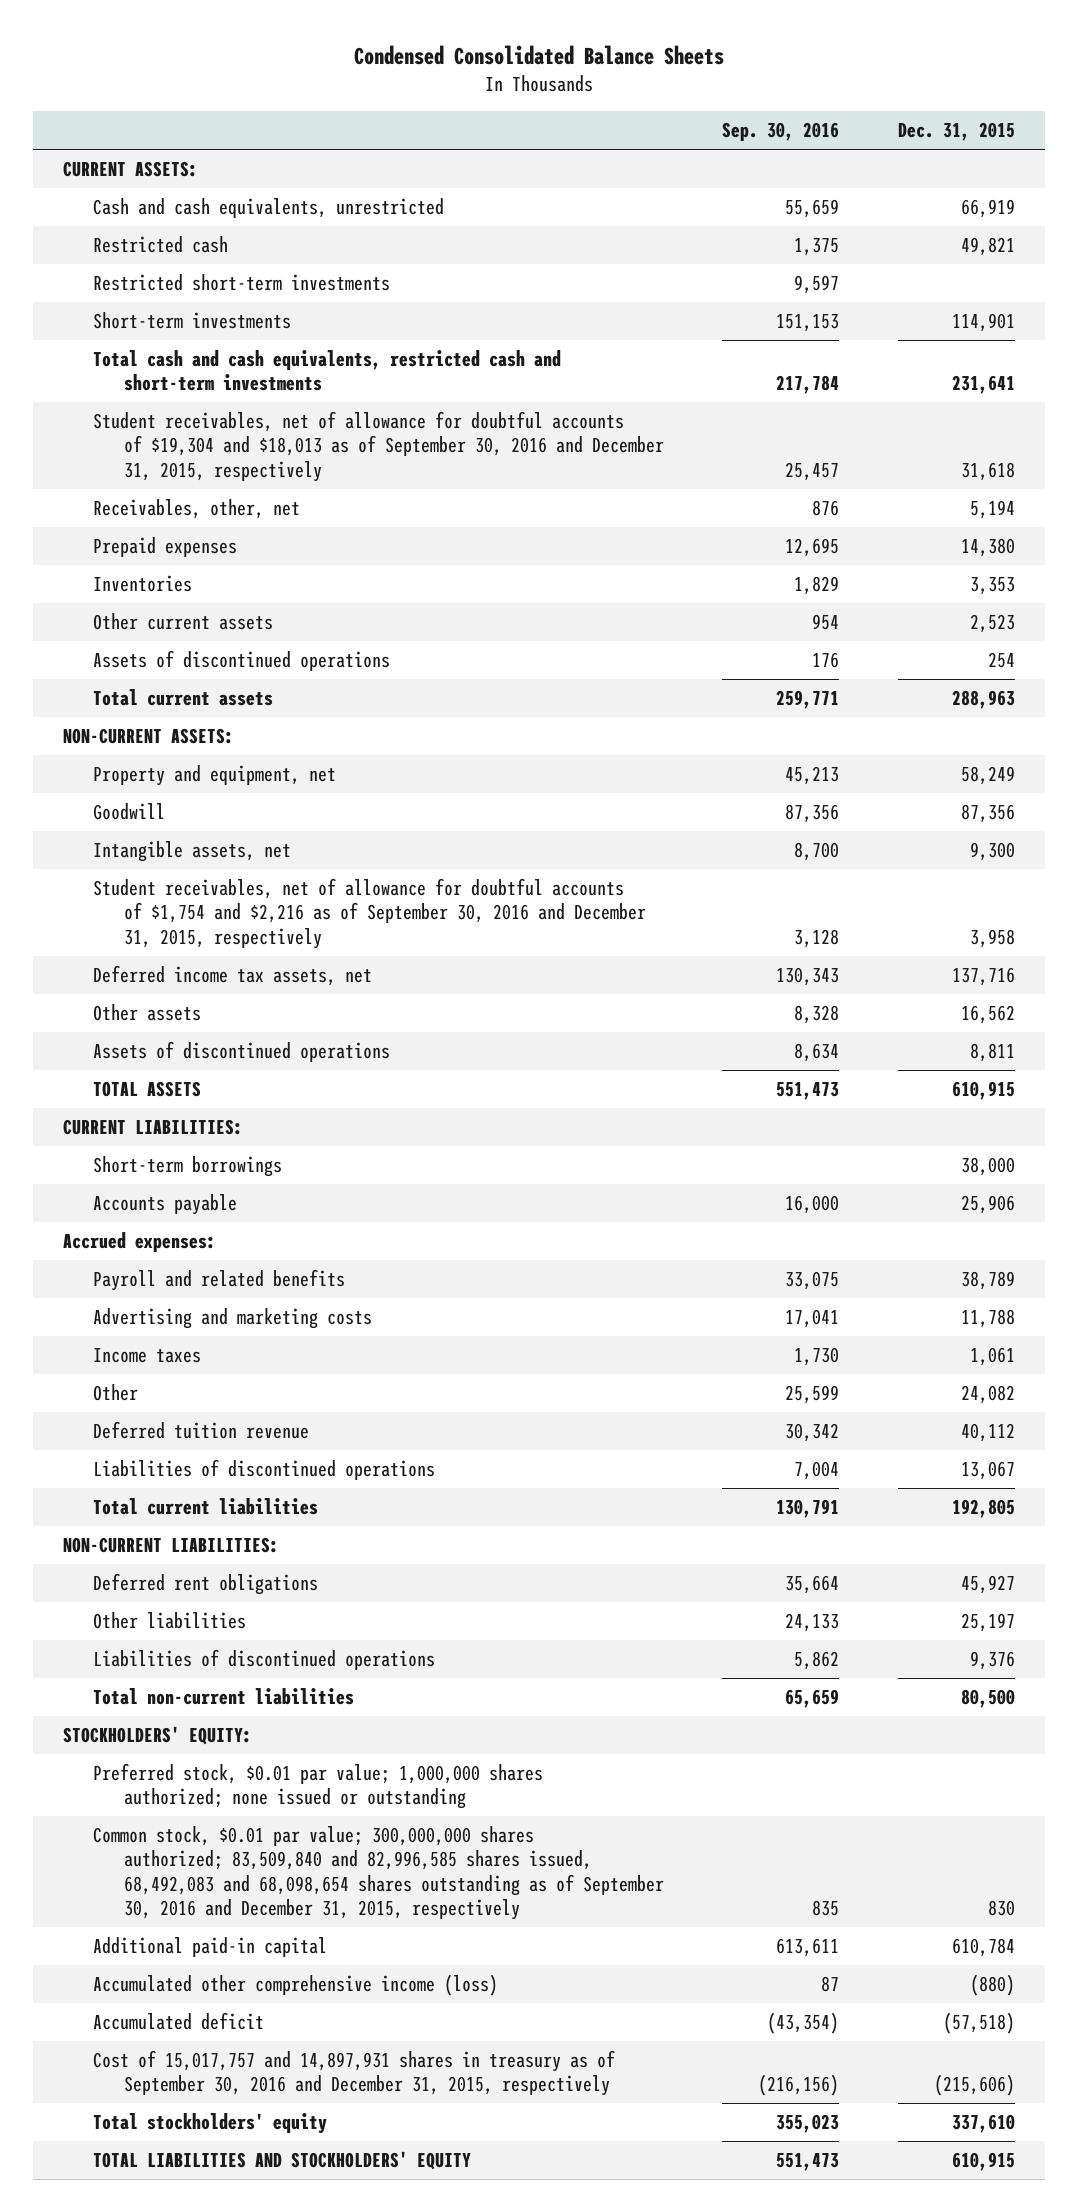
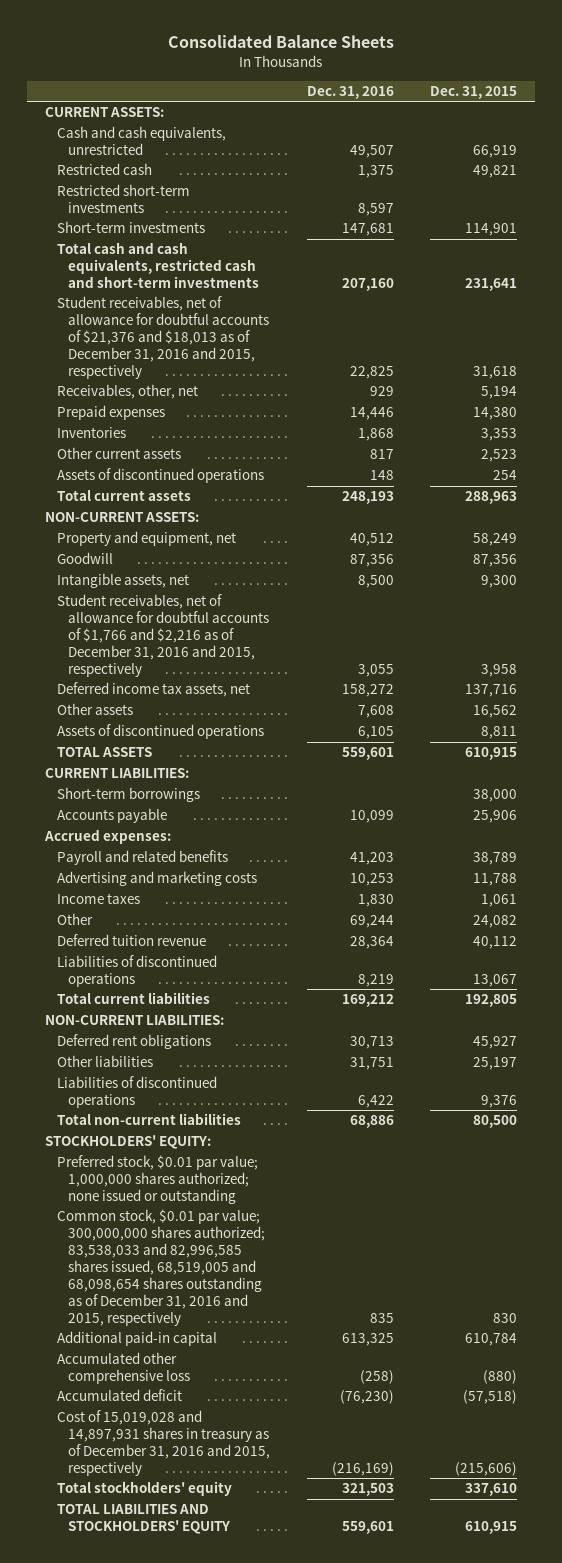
[353,45,724,66] Condensed Consolidated Balance Sheets -> [168,35,395,49] Consolidated Balance Sheets
[722,122,840,142] Sep. 30, 2016 -> none
none -> [306,85,394,99] Dec. 31, 2016
[93,410,664,482] Student receivables, net of allowance for doubtful accounts of $19,304 and $18,013 as of September 30, 2016 and December 31, 2015, respectively -> [56,296,270,379] Student receivables, net of allowance for doubtful accounts of $21,376 and $18,013 as of December 31, 2016 and 2015, respectively
[93,877,646,949] Student receivables, net of allowance for doubtful accounts of $1,754 and $2,216 as of September 30, 2016 and December 31, 2015, respectively -> [56,594,270,677] Student receivables, net of allowance for doubtful accounts of $1,766 and $2,216 as of December 31, 2016 and 2015, respectively
[93,1825,664,1920] Common stock, $0.01 par value; 300,000,000 shares authorized; 83,509,840 and 82,996,585 shares issued, 68,492,083 and 68,098,654 shares outstanding as of September 30, 2016 and December 31, 2015, respectively -> [56,1209,266,1326] Common stock, $0.01 par value; 300,000,000 shares authorized; 83,538,033 and 82,996,585 shares issued, 68,519,005 and 68,098,654 shares outstanding as of December 31, 2016 and 2015, respectively
[93,1973,499,1996] Accumulated other comprehensive income (loss) -> [56,1352,191,1385] Accumulated other comprehensive loss
[93,2049,616,2097] Cost of 15,017,757 and 14,897,931 shares in treasury as of September 30, 2016 and December 31, 2015, respectively -> [56,1410,271,1477] Cost of 15,019,028 and 14,897,931 shares in treasury as of December 31, 2016 and 2015, respectively

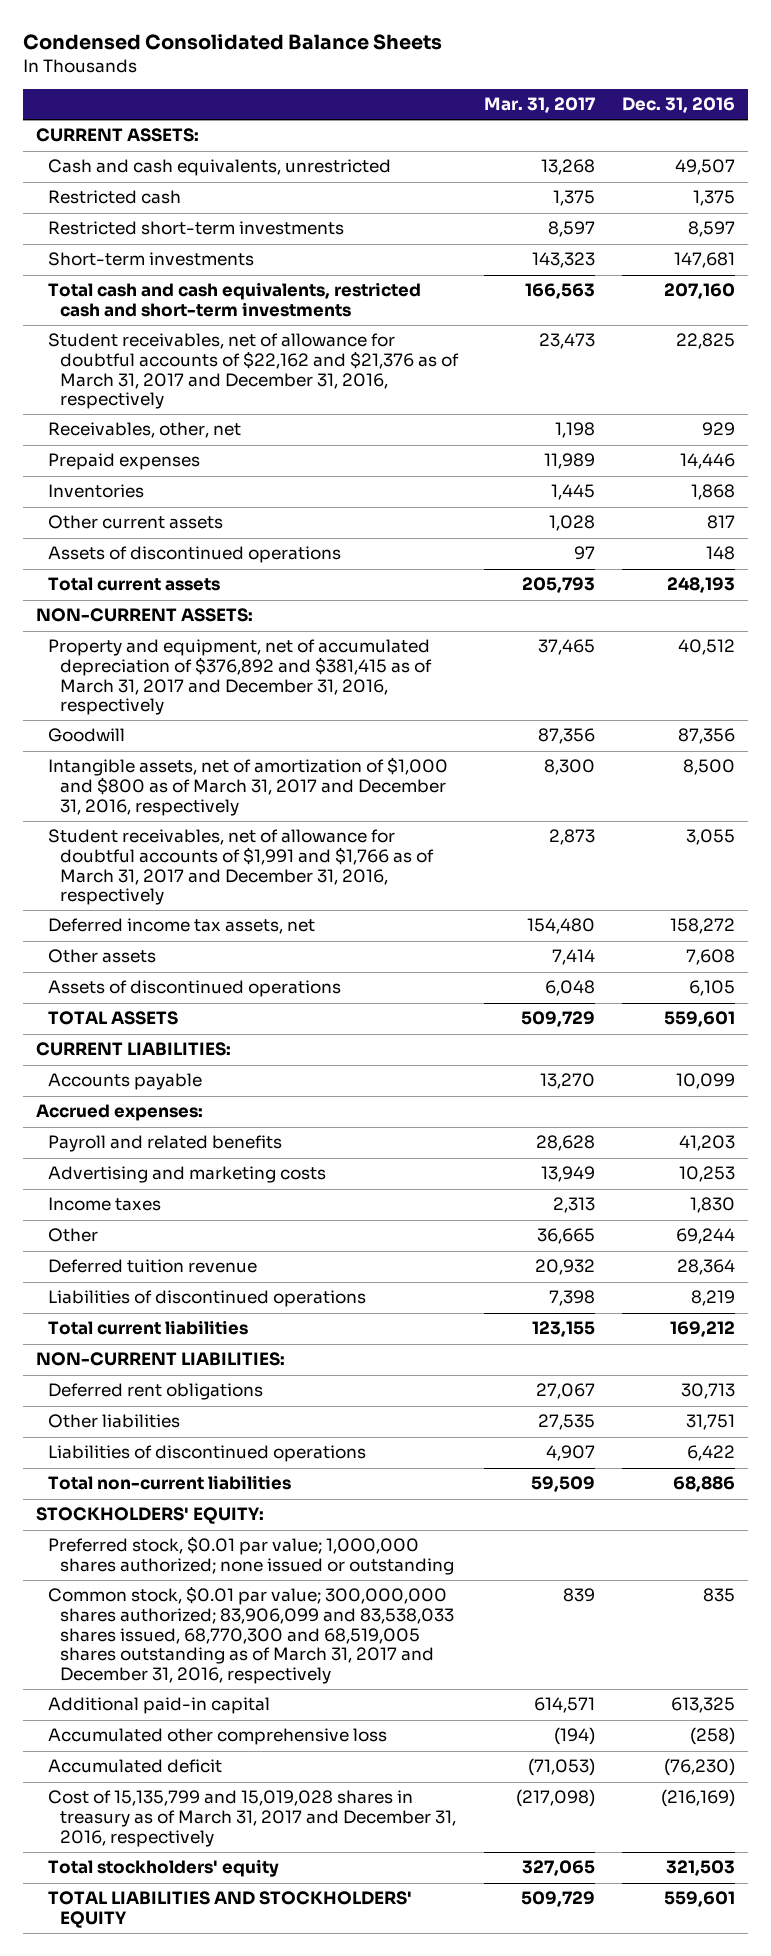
[168,35,395,49] Consolidated Balance Sheets -> [23,34,443,51] Condensed Consolidated Balance Sheets
[429,85,517,99] Dec. 31, 2015 -> none
none -> [484,97,596,114] Mar. 31, 2017
[56,296,270,379] Student receivables, net of allowance for doubtful accounts of $21,376 and $18,013 as of December 31, 2016 and 2015, respectively -> [48,333,460,410] Student receivables, net of allowance for doubtful accounts of $22,162 and $21,376 as of March 31, 2017 and December 31, 2016, respectively
[56,531,236,547] Property and equipment, net -> [48,639,433,716] Property and equipment, net of accumulated depreciation of $376,892 and $381,415 as of March 31, 2017 and December 31, 2016, respectively
[56,573,189,589] Intangible assets, net -> [48,757,449,816] Intangible assets, net of amortization of $1,000 and $800 as of March 31, 2017 and December 31, 2016, respectively
[56,594,270,677] Student receivables, net of allowance for doubtful accounts of $1,766 and $2,216 as of December 31, 2016 and 2015, respectively -> [48,829,435,906] Student receivables, net of allowance for doubtful accounts of $1,991 and $1,766 as of March 31, 2017 and December 31, 2016, respectively
[56,787,200,803] Short-term borrowings -> none
[56,1209,266,1326] Common stock, $0.01 par value; 300,000,000 shares authorized; 83,538,033 and 82,996,585 shares issued, 68,519,005 and 68,098,654 shares outstanding as of December 31, 2016 and 2015, respectively -> [48,1586,455,1684] Common stock, $0.01 par value; 300,000,000 shares authorized; 83,906,099 and 83,538,033 shares issued, 68,770,300 and 68,519,005 shares outstanding as of March 31, 2017 and December 31, 2016, respectively
[56,1410,271,1477] Cost of 15,019,028 and 14,897,931 shares in treasury as of December 31, 2016 and 2015, respectively -> [48,1790,457,1847] Cost of 15,135,799 and 15,019,028 shares in treasury as of March 31, 2017 and December 31, 2016, respectively

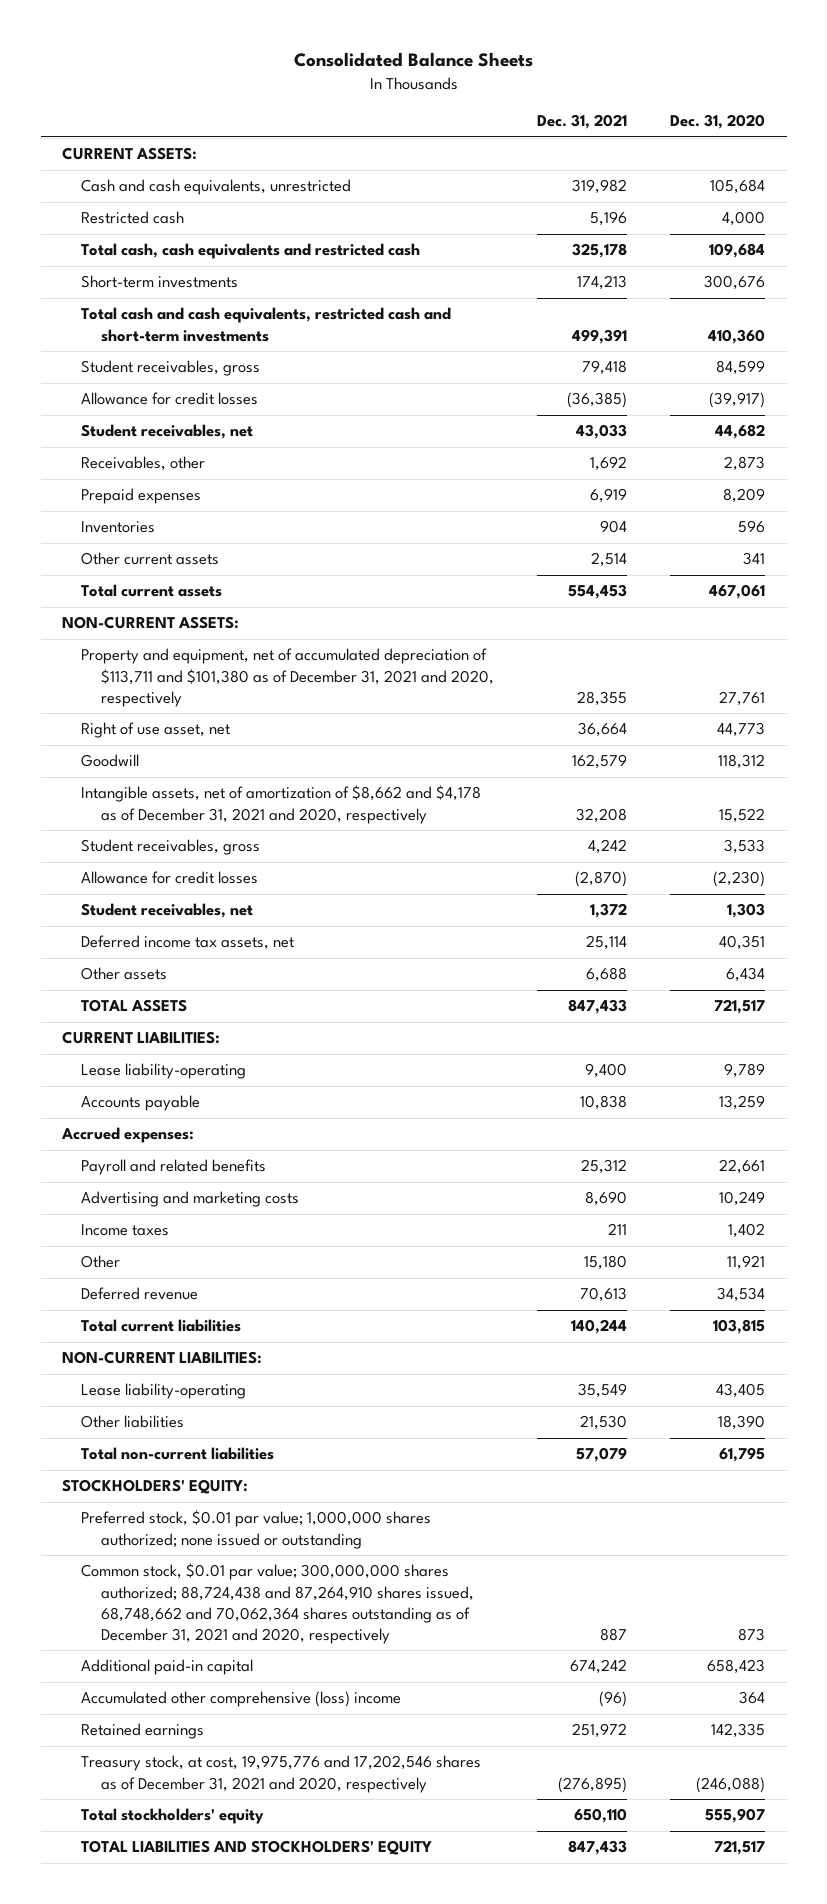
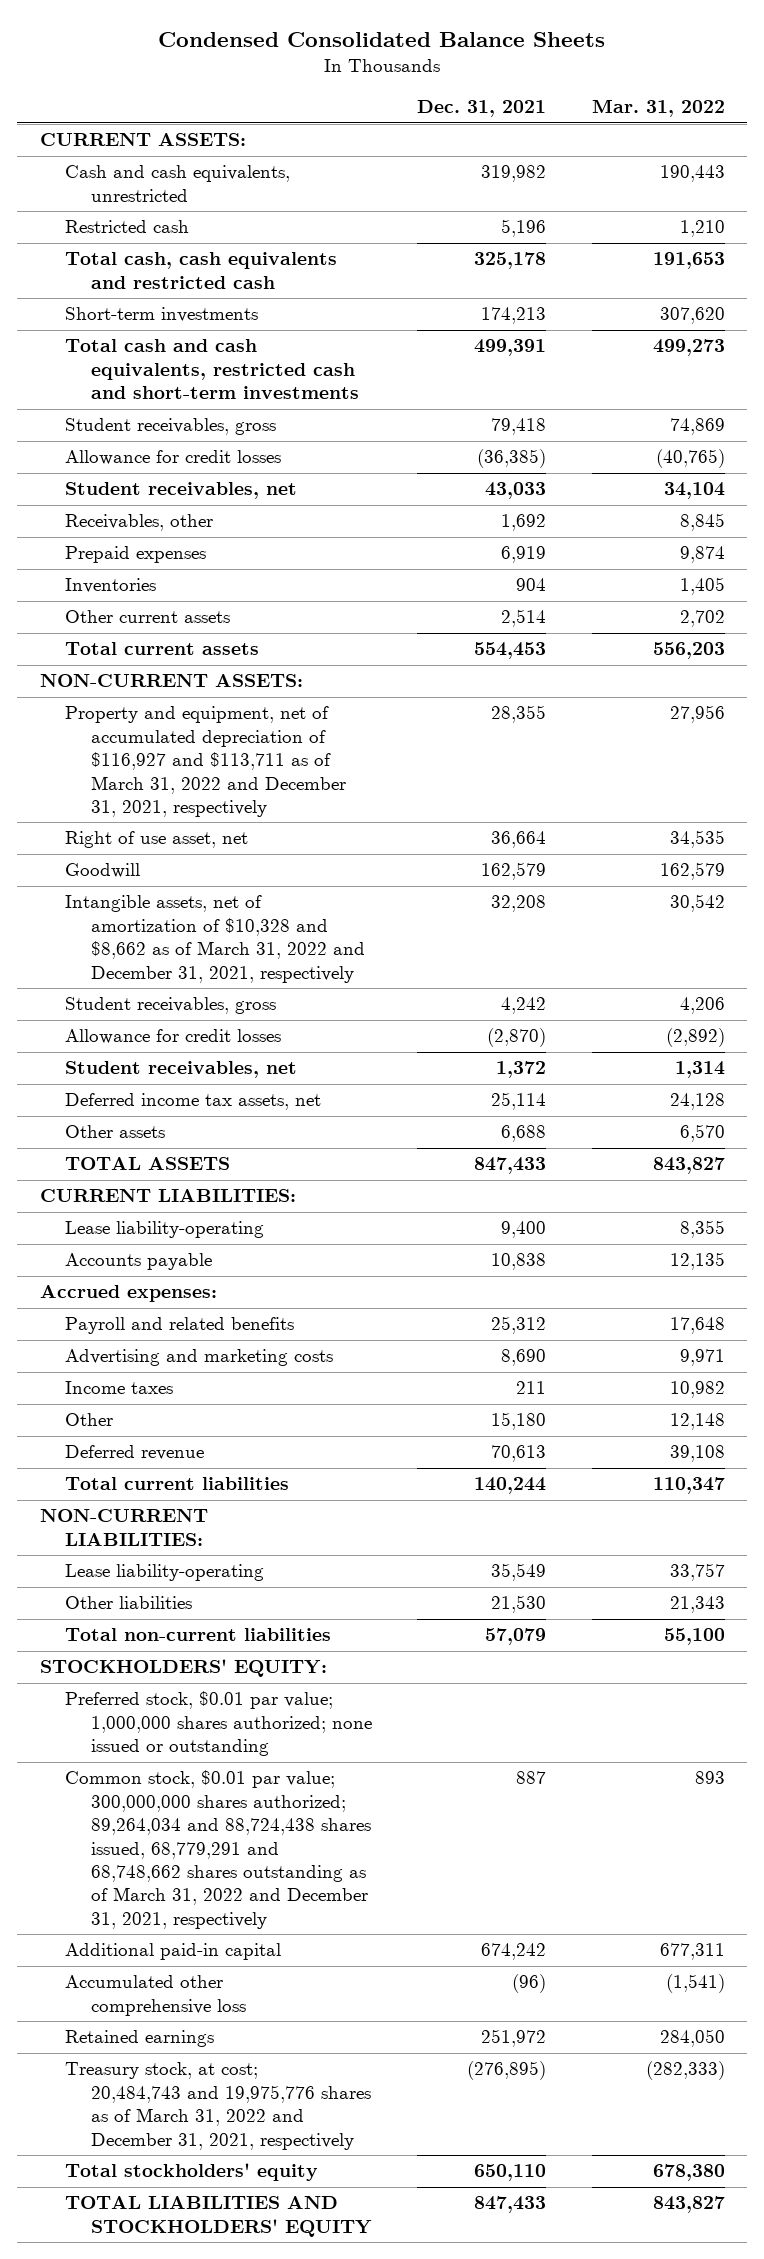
[293,52,533,68] Consolidated Balance Sheets -> [158,31,606,47] Condensed Consolidated Balance Sheets
[670,114,766,130] Dec. 31, 2020 -> none
none -> [591,99,725,118] Mar. 31, 2022
[81,648,494,707] Property and equipment, net of accumulated depreciation of $113,711 and $101,380 as of December 31, 2021 and 2020, respectively -> [65,706,347,817] Property and equipment, net of accumulated depreciation of $116,927 and $113,711 as of March 31, 2022 and December 31, 2021, respectively
[81,785,482,824] Intangible assets, net of amortization of $8,662 and $4,178 as of December 31, 2021 and 2020, respectively -> [65,895,366,983] Intangible assets, net of amortization of $10,328 and $8,662 as of March 31, 2022 and December 31, 2021, respectively
[81,1563,474,1644] Common stock, $0.01 par value; 300,000,000 shares authorized; 88,724,438 and 87,264,910 shares issued, 68,748,662 and 70,062,364 shares outstanding as of December 31, 2021 and 2020, respectively -> [65,1770,372,1929] Common stock, $0.01 par value; 300,000,000 shares authorized; 89,264,034 and 88,724,438 shares issued, 68,779,291 and 68,748,662 shares outstanding as of March 31, 2022 and December 31, 2021, respectively
[81,1691,402,1708] Accumulated other comprehensive (loss) income -> [65,1975,247,2016] Accumulated other comprehensive loss
[81,1755,482,1793] Treasury stock, at cost, 19,975,776 and 17,202,546 shares as of December 31, 2021 and 2020, respectively -> [65,2062,372,2150] Treasury stock, at cost; 20,484,743 and 19,975,776 shares as of March 31, 2022 and December 31, 2021, respectively

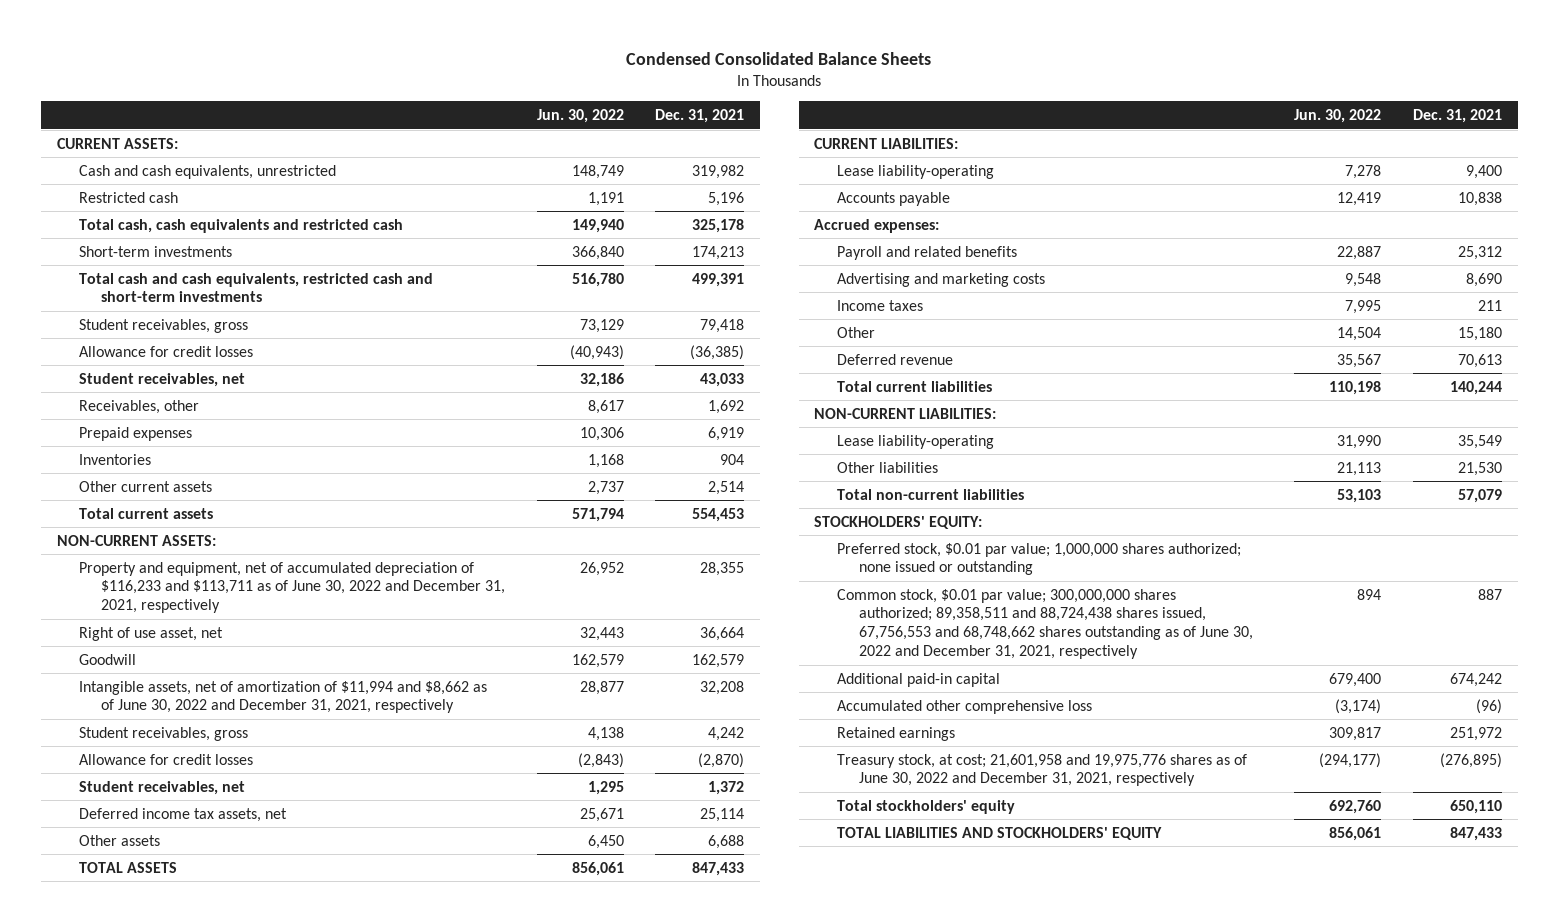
[591,99,725,118] Mar. 31, 2022 -> none
none -> [536,109,624,124] Jun. 30, 2022
[65,706,347,817] Property and equipment, net of accumulated depreciation of $116,927 and $113,711 as of March 31, 2022 and December 31, 2021, respectively -> [78,561,506,614] Property and equipment, net of accumulated depreciation of $116,233 and $113,711 as of June 30, 2022 and December 31, 2021, respectively
[65,895,366,983] Intangible assets, net of amortization of $10,328 and $8,662 as of March 31, 2022 and December 31, 2021, respectively -> [78,680,487,714] Intangible assets, net of amortization of $11,994 and $8,662 as of June 30, 2022 and December 31, 2021, respectively
[65,1770,372,1929] Common stock, $0.01 par value; 300,000,000 shares authorized; 89,264,034 and 88,724,438 shares issued, 68,779,291 and 68,748,662 shares outstanding as of March 31, 2022 and December 31, 2021, respectively -> [836,588,1253,660] Common stock, $0.01 par value; 300,000,000 shares authorized; 89,358,511 and 88,724,438 shares issued, 67,756,553 and 68,748,662 shares outstanding as of June 30, 2022 and December 31, 2021, respectively
[65,2062,372,2150] Treasury stock, at cost; 20,484,743 and 19,975,776 shares as of March 31, 2022 and December 31, 2021, respectively -> [836,753,1247,787] Treasury stock, at cost; 21,601,958 and 19,975,776 shares as of June 30, 2022 and December 31, 2021, respectively

